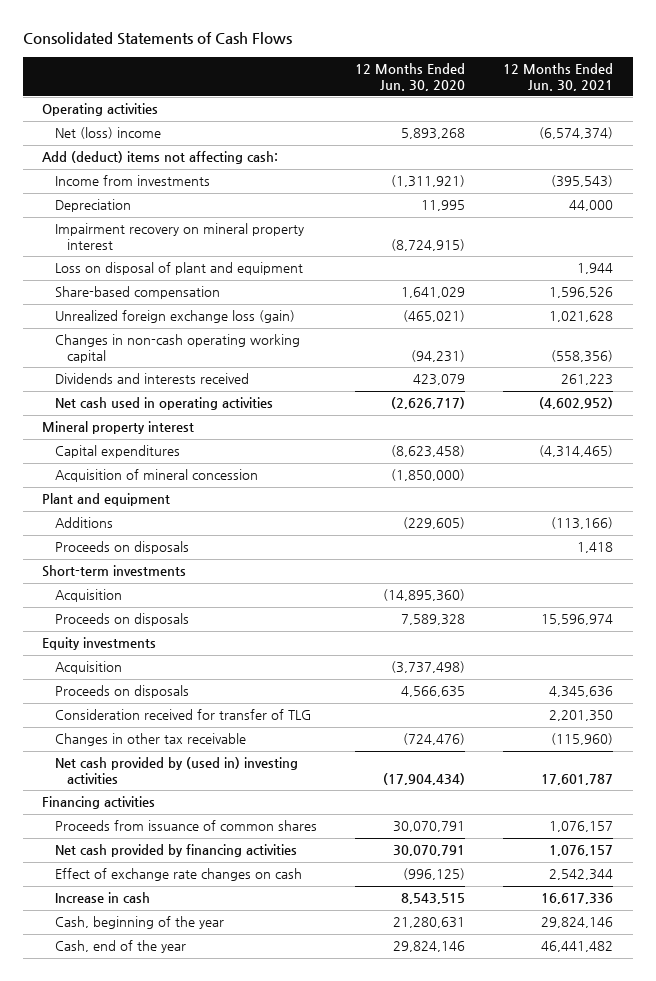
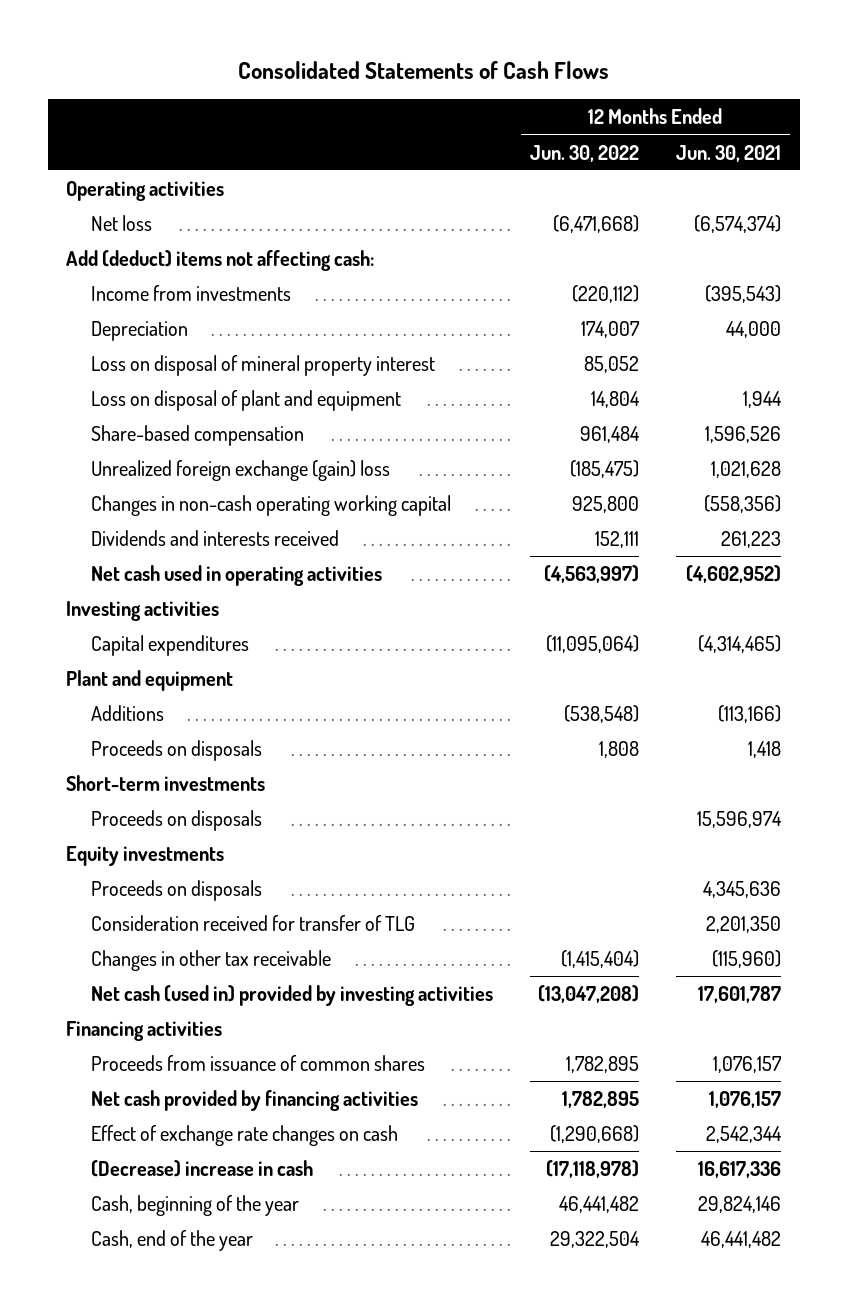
[355,62,466,91] 12 Months Ended Jun. 30, 2020 -> none
none -> [529,144,639,162] Jun. 30, 2022
[54,127,161,140] Net (loss) income -> [90,214,152,231] Net loss
[54,223,304,251] Impairment recovery on mineral property interest -> none
none -> [90,354,435,376] Loss on disposal of mineral property interest
[54,310,295,324] Unrealized foreign exchange loss (gain) -> [90,459,390,481] Unrealized foreign exchange (gain) loss
[42,421,195,435] Mineral property interest -> none
none -> [66,600,220,621] Investing activities
[54,469,258,483] Acquisition of mineral concession -> none
[54,589,122,603] Acquisition -> none
[54,661,122,675] Acquisition -> none
[54,757,298,785] Net cash provided by (used in) investing activities -> [90,984,493,1006] Net cash (used in) provided by investing activities
[54,892,150,904] Increase in cash -> [90,1159,313,1177] (Decrease) increase in cash

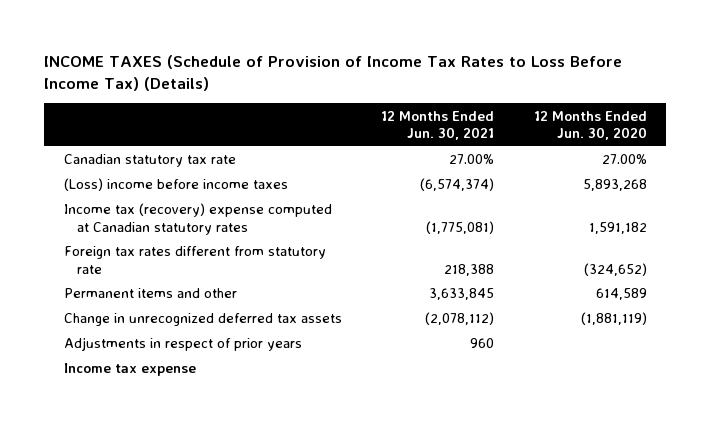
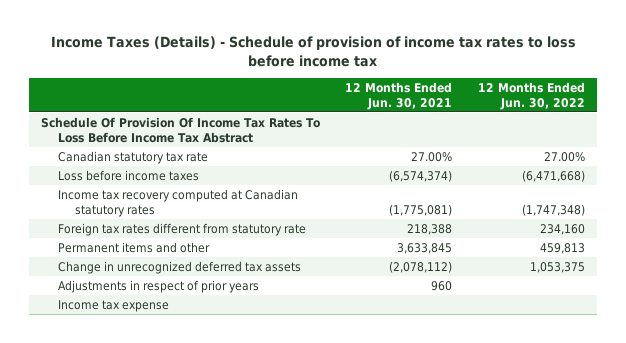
[44,54,623,91] INCOME TAXES (Schedule of Provision of Income Tax Rates to Loss Before Income Tax) (Details) -> [50,36,576,67] Income Taxes (Details) - Schedule of provision of income tax rates to loss before income tax
[533,110,647,140] 12 Months Ended Jun. 30, 2020 -> none
none -> [477,81,585,110] 12 Months Ended Jun. 30, 2022
none -> [41,116,321,143] Schedule Of Provision Of Income Tax Rates To Loss Before Income Tax Abstract
[63,178,288,192] (Loss) income before income taxes -> [58,169,200,181] Loss before income taxes
[63,203,332,235] Income tax (recovery) expense computed at Canadian statutory rates -> [58,188,299,217] Income tax recovery computed at Canadian statutory rates

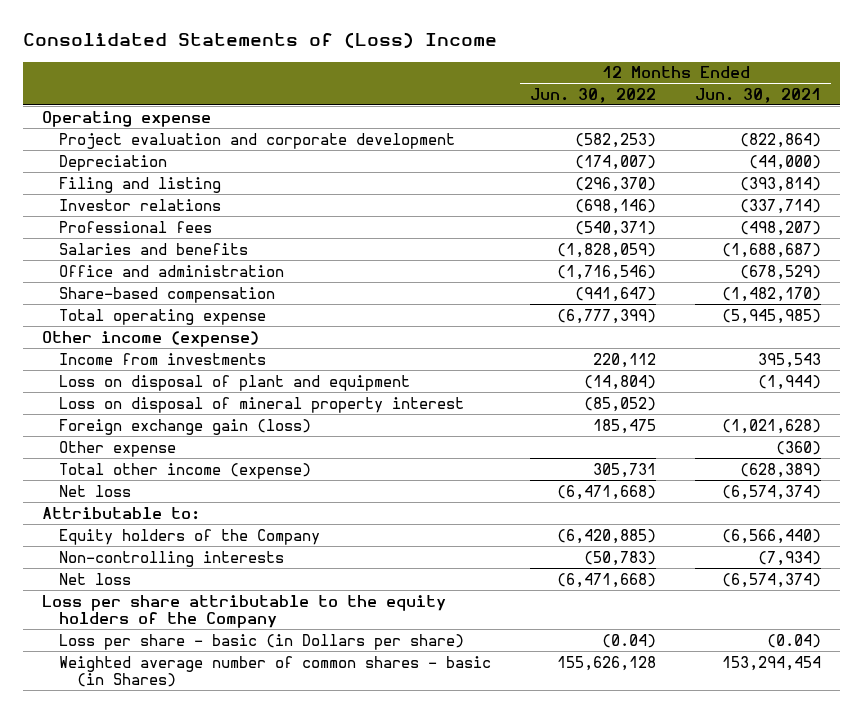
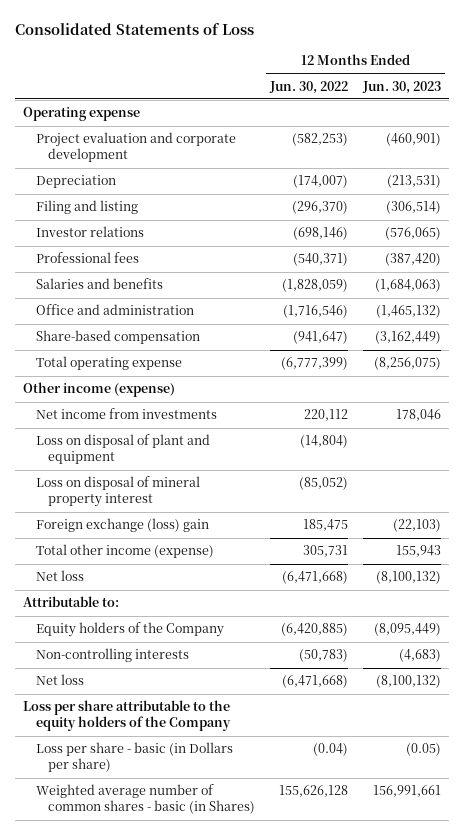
[22,32,497,49] Consolidated Statements of (Loss) Income -> [15,23,255,36] Consolidated Statements of Loss
[694,87,821,103] Jun. 30, 2021 -> none
none -> [362,80,442,94] Jun. 30, 2023
[59,352,267,365] Income from investments -> [35,408,217,420] Net income from investments
[59,440,177,457] Other expense -> none
[59,418,312,435] Foreign exchange gain (loss) -> [35,518,209,533] Foreign exchange (loss) gain

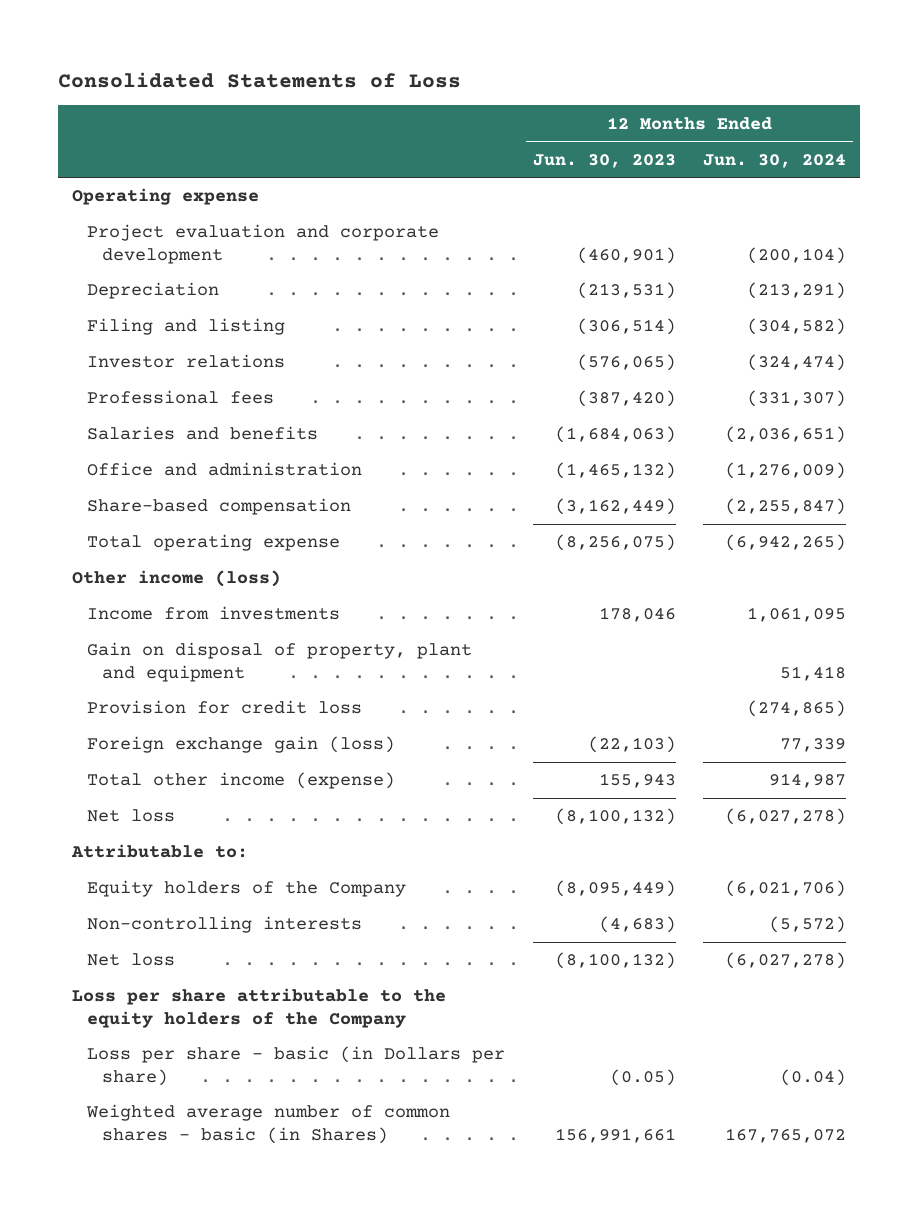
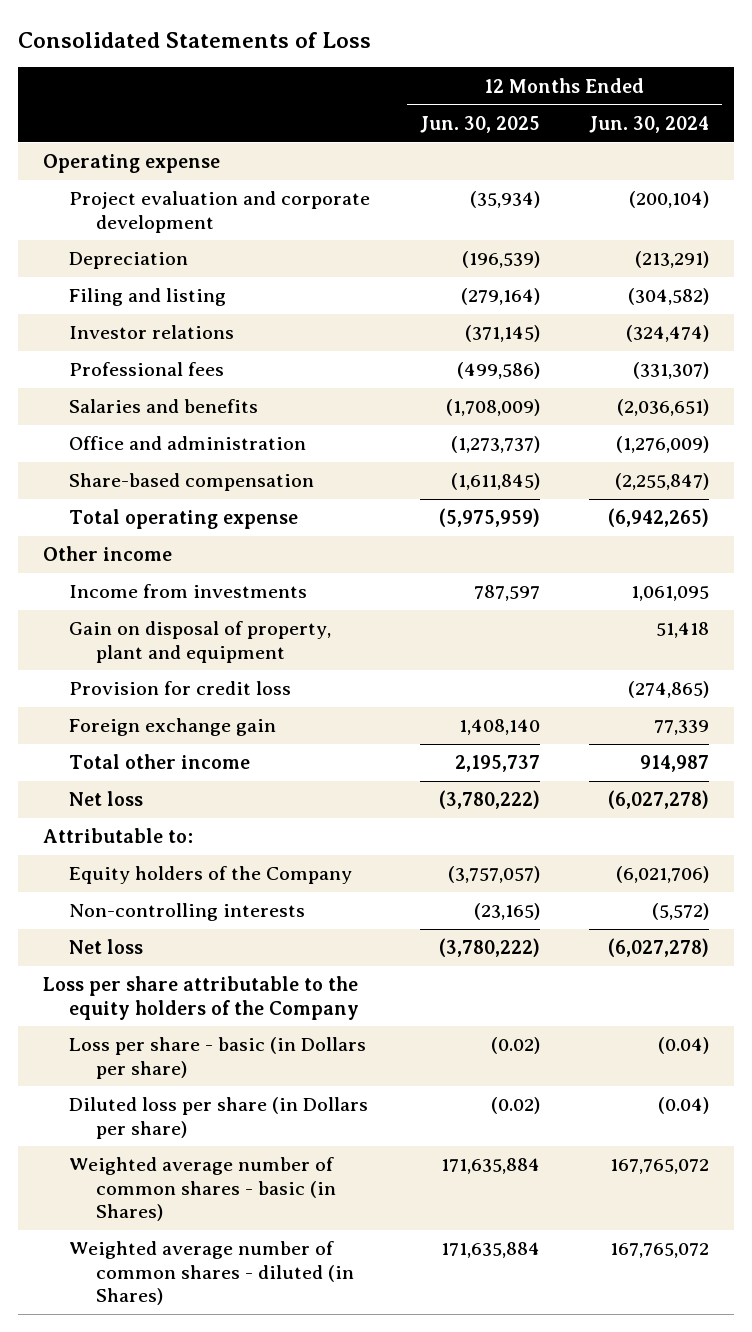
[532,153,676,168] Jun. 30, 2023 -> none
none -> [419,115,540,133] Jun. 30, 2025
[71,570,281,588] Other income (loss) -> [42,546,172,562] Other income
[86,736,395,754] Foreign exchange gain (loss) -> [69,718,277,737] Foreign exchange gain
[86,772,395,790] Total other income (expense) -> [69,754,251,770] Total other income
none -> [69,1097,369,1139] Diluted loss per share (in Dollars per share)
none -> [69,1241,354,1305] Weighted average number of common shares - diluted (in Shares)

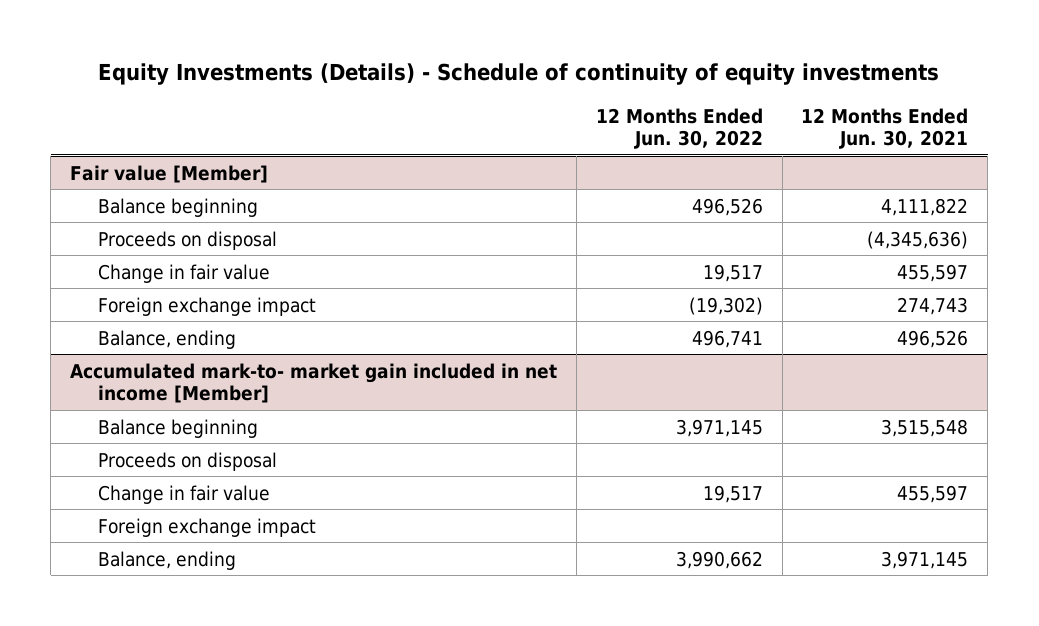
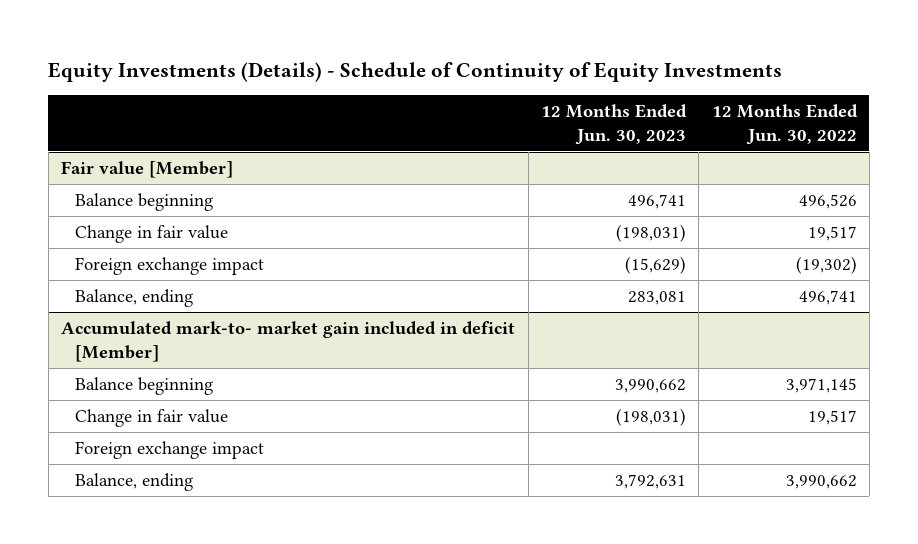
[98,63,940,86] Equity Investments (Details) - Schedule of continuity of equity investments -> [48,61,783,82] Equity Investments (Details) - Schedule of Continuity of Equity Investments
[801,107,969,149] 12 Months Ended Jun. 30, 2021 -> none
none -> [540,104,687,145] 12 Months Ended Jun. 30, 2023
[98,230,278,250] Proceeds on disposal -> none
[70,362,558,403] Accumulated mark-to- market gain included in net income [Member] -> [61,321,516,362] Accumulated mark-to- market gain included in deficit [Member]
[98,451,278,471] Proceeds on disposal -> none

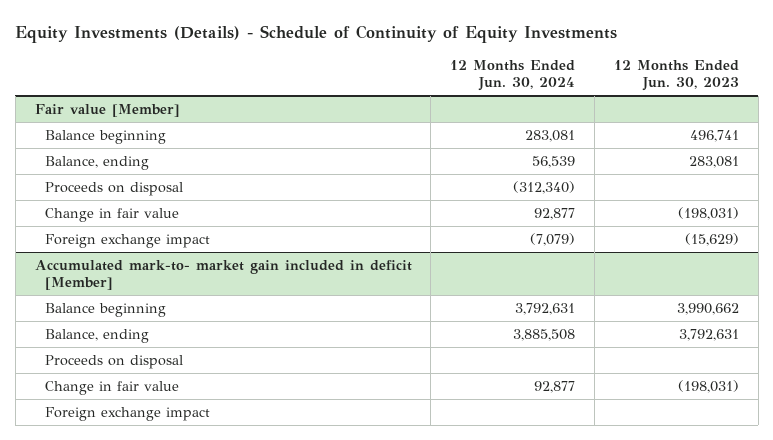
[711,104,858,145] 12 Months Ended Jun. 30, 2022 -> none
none -> [450,60,576,91] 12 Months Ended Jun. 30, 2024
[74,289,193,308] Balance, ending -> [45,156,150,171] Balance, ending
none -> [45,182,184,197] Proceeds on disposal
[74,473,193,492] Balance, ending -> [45,329,150,344] Balance, ending
none -> [45,355,184,370] Proceeds on disposal

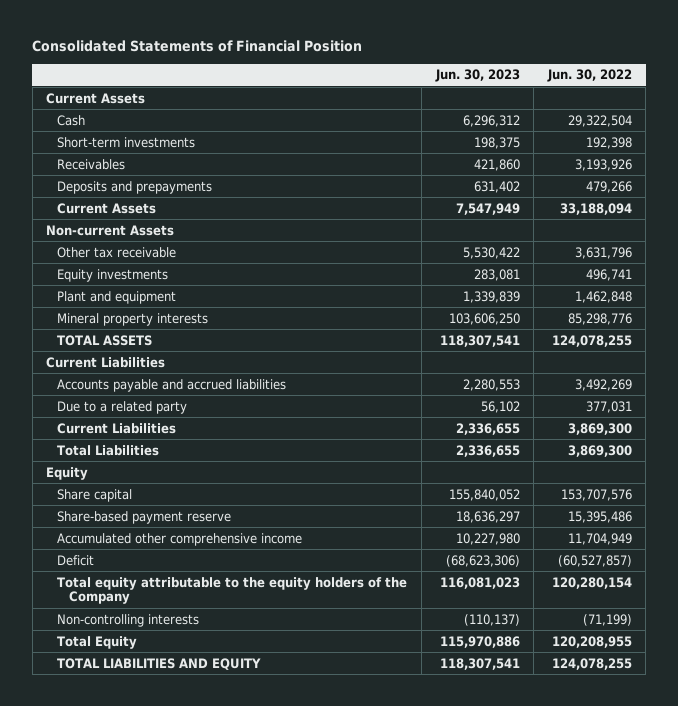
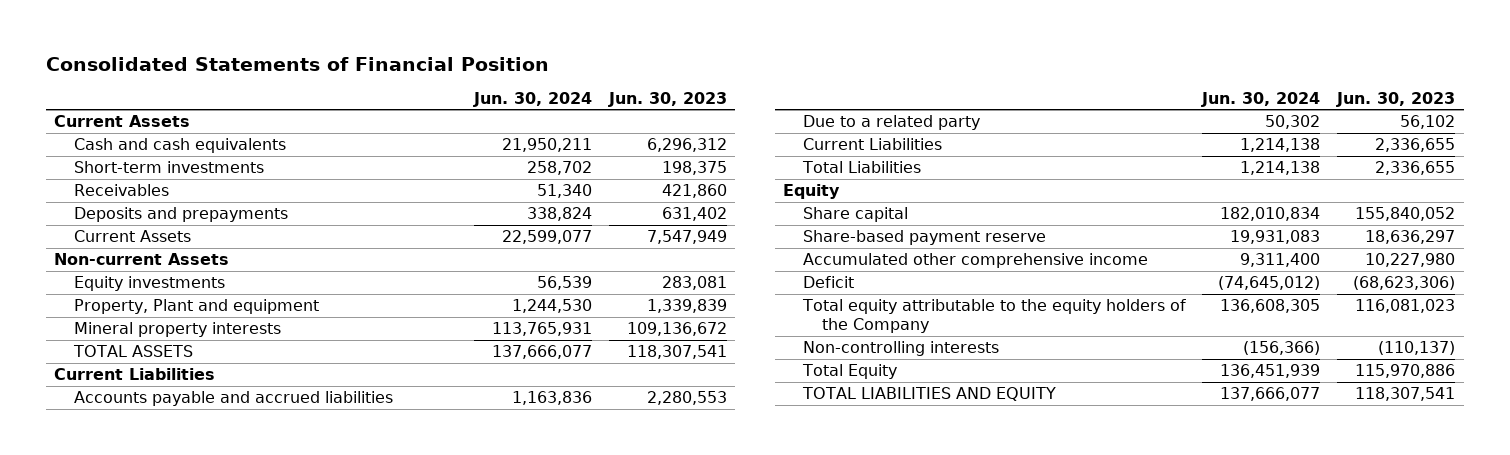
[546,69,632,83] Jun. 30, 2022 -> none
none -> [472,91,592,107] Jun. 30, 2024
[57,114,86,126] Cash -> [73,138,286,154] Cash and cash equivalents
[57,246,177,258] Other tax receivable -> none
[57,290,177,304] Plant and equipment -> [73,299,319,315] Property, Plant and equipment
[448,312,520,325] 103,606,250 -> [626,322,727,337] 109,136,672

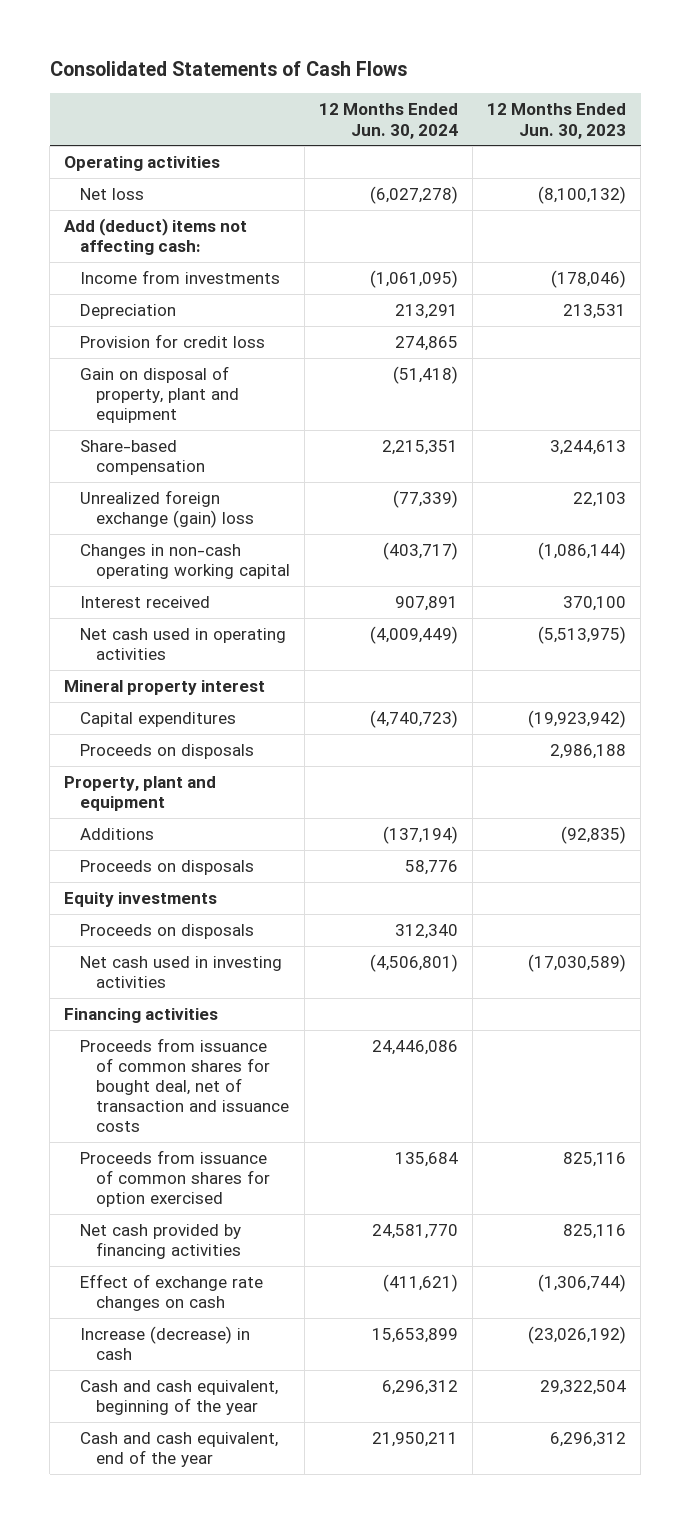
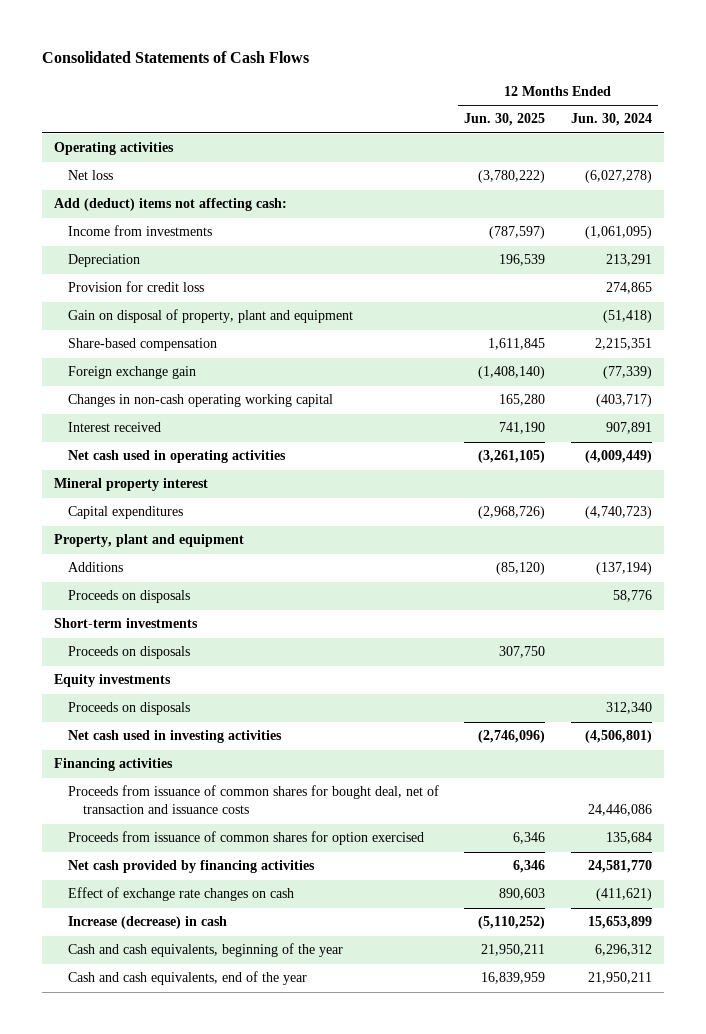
[487,103,627,139] 12 Months Ended Jun. 30, 2023 -> none
none -> [464,113,546,127] Jun. 30, 2025
[79,489,254,529] Unrealized foreign exchange (gain) loss -> [68,366,197,380] Foreign exchange gain
none -> [54,618,199,629] Short-term investments
[79,743,254,759] Proceeds on disposals -> [68,646,191,660] Proceeds on disposals
[79,1379,278,1416] Cash and cash equivalent, beginning of the year -> [68,943,344,958] Cash and cash equivalents, beginning of the year
[79,1431,278,1468] Cash and cash equivalent, end of the year -> [68,971,308,986] Cash and cash equivalents, end of the year

